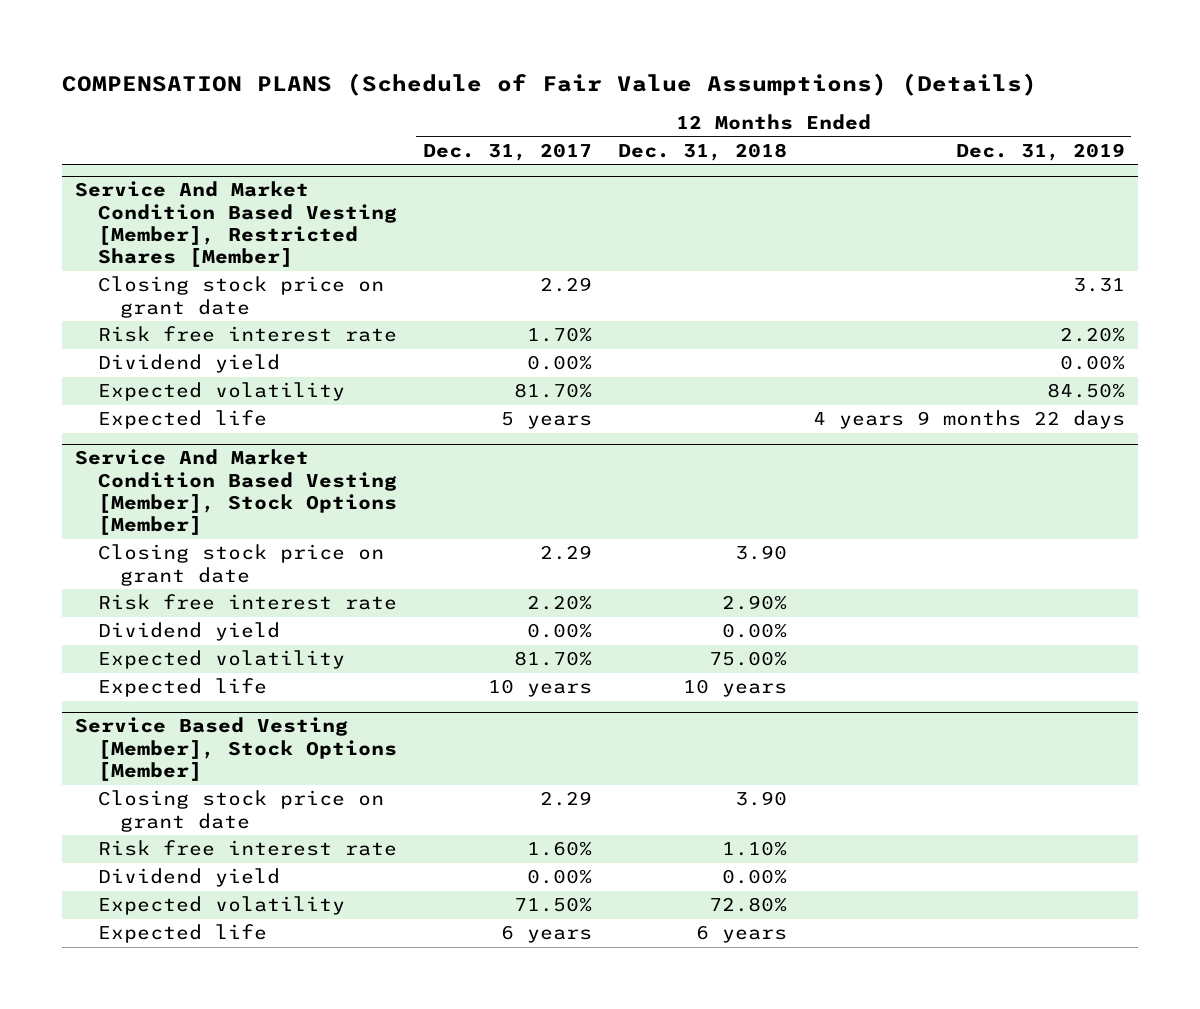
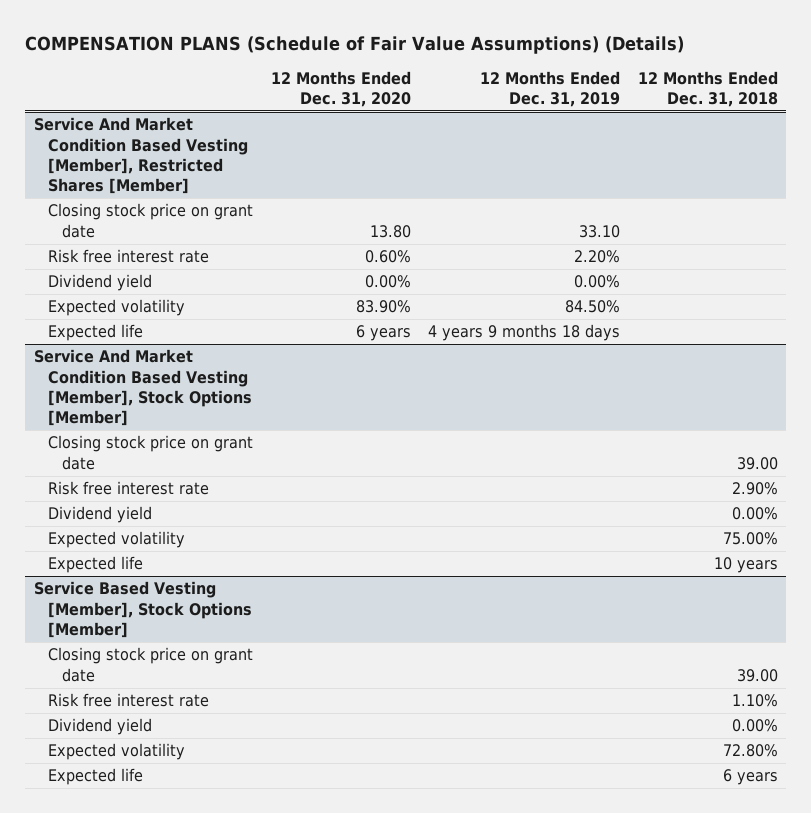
[422,143,592,162] Dec. 31, 2017 -> none
none -> [270,70,411,108] 12 Months Ended Dec. 31, 2020
[1072,278,1125,293] 3.31 -> [579,224,621,238] 33.10
[812,410,1125,430] 4 years 9 months 22 days -> [428,324,621,342] 4 years 9 months 18 days
[734,545,787,561] 3.90 -> [736,456,778,470] 39.00
[734,791,787,807] 3.90 -> [736,668,778,682] 39.00

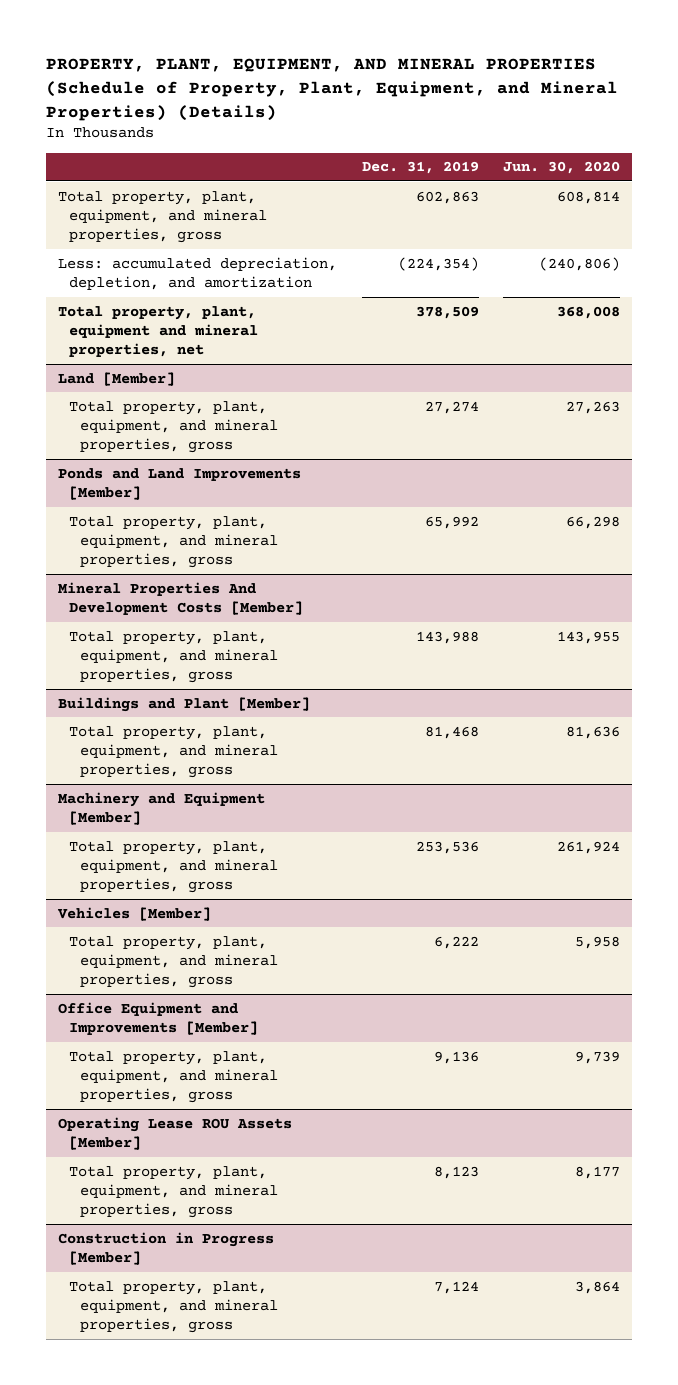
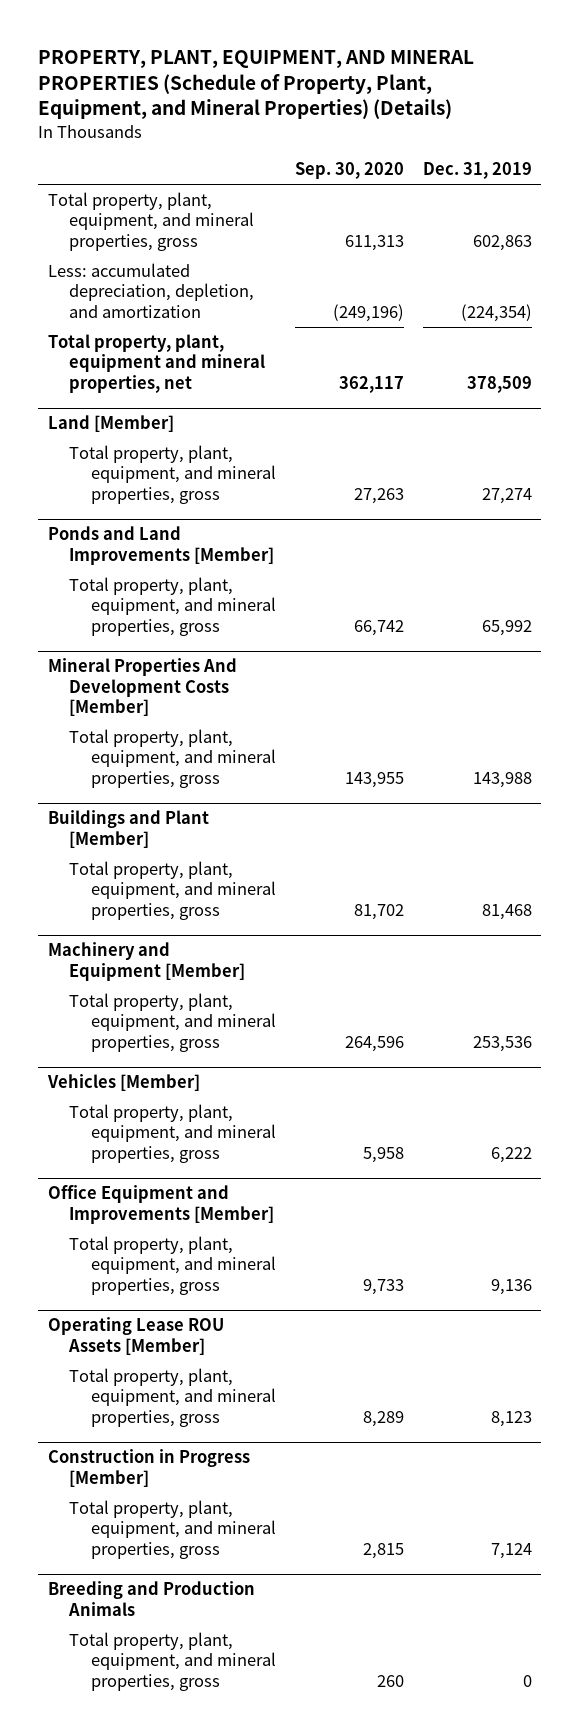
[503,161,621,175] Jun. 30, 2020 -> none
none -> [294,162,404,180] Sep. 30, 2020
none -> [47,1581,255,1616] Breeding and Production Animals
none -> [69,1632,277,1691] Total property, plant, equipment, and mineral properties, gross

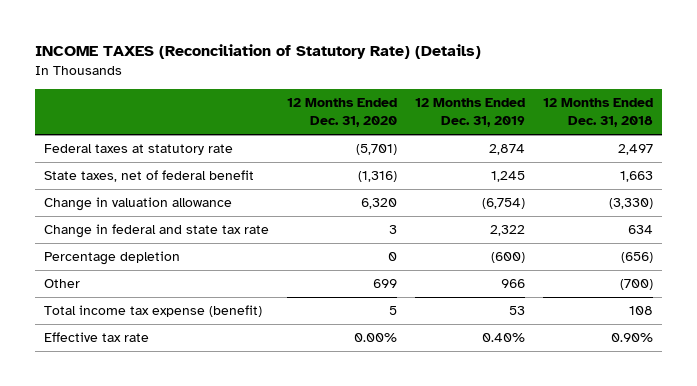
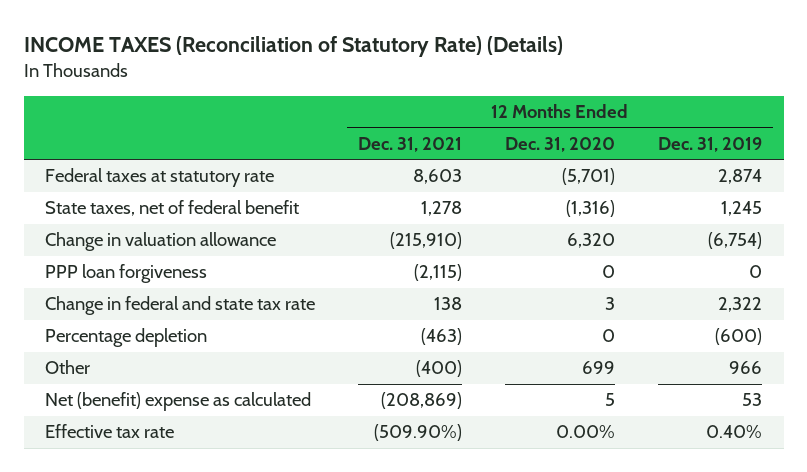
[542,98,653,128] 12 Months Ended Dec. 31, 2018 -> none
none -> [358,136,463,152] Dec. 31, 2021
none -> [45,264,208,284] PPP loan forgiveness
[43,305,262,318] Total income tax expense (benefit) -> [45,392,312,412] Net (benefit) expense as calculated

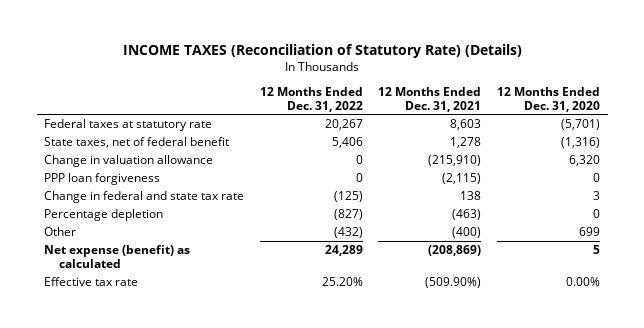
[658,136,763,152] Dec. 31, 2019 -> none
none -> [259,86,363,112] 12 Months Ended Dec. 31, 2022
[45,392,312,412] Net (benefit) expense as calculated -> [44,245,191,269] Net expense (benefit) as calculated

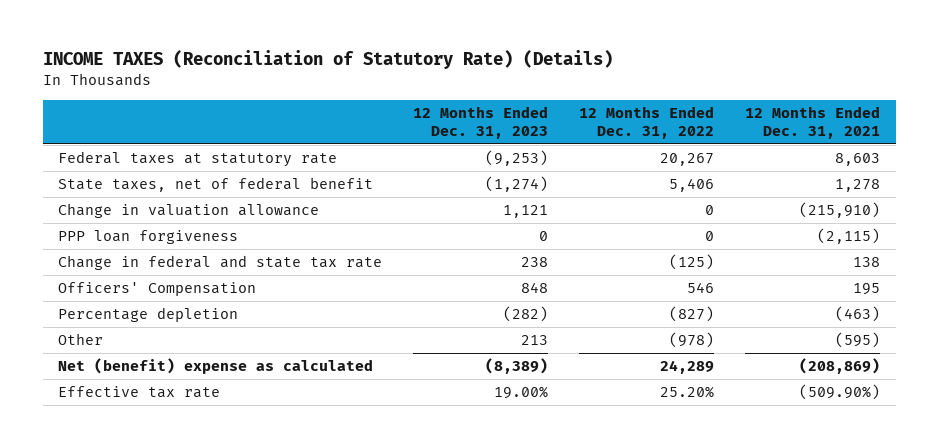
[497,86,601,112] 12 Months Ended Dec. 31, 2020 -> none
none -> [413,106,549,140] 12 Months Ended Dec. 31, 2023
none -> [58,282,257,297] Officers' Compensation
[333,227,363,239] (432) -> [669,332,715,349] (978)
[452,227,482,239] (400) -> [835,332,881,349] (595)
[44,245,191,269] Net expense (benefit) as calculated -> [58,358,374,375] Net (benefit) expense as calculated

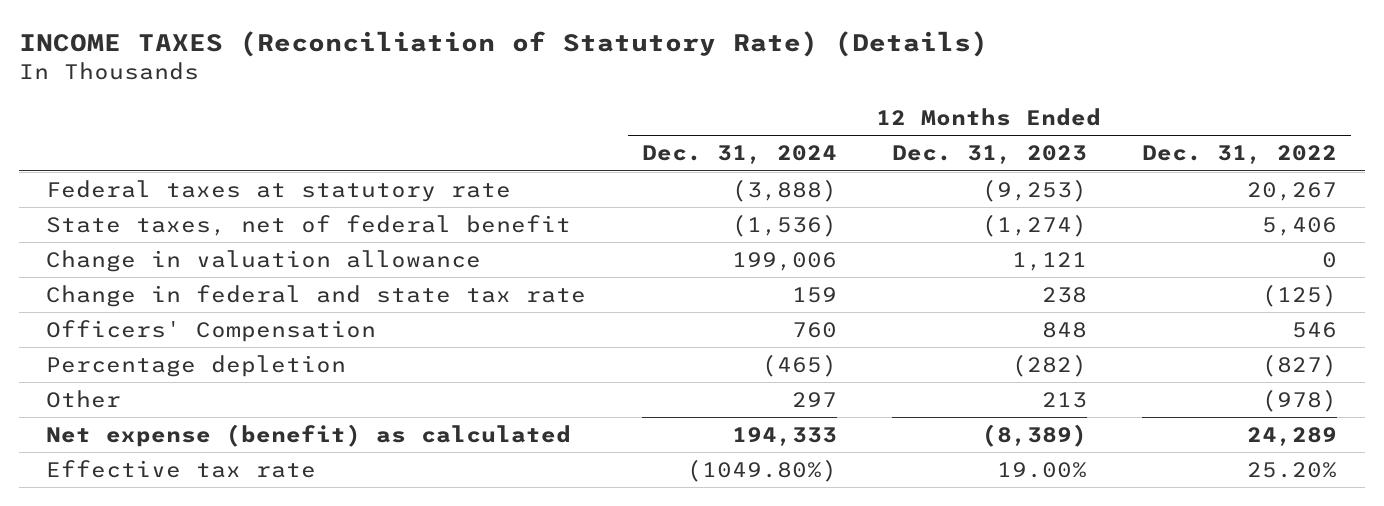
[745,106,881,140] 12 Months Ended Dec. 31, 2021 -> none
none -> [641,145,837,165] Dec. 31, 2024
[58,230,239,245] PPP loan forgiveness -> none
[58,358,374,375] Net (benefit) expense as calculated -> [46,423,572,447] Net expense (benefit) as calculated

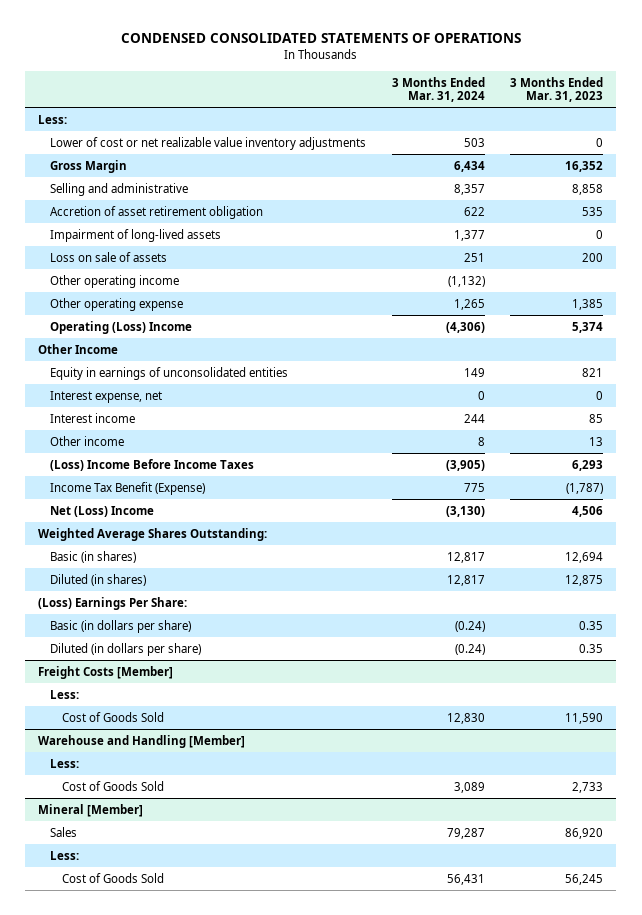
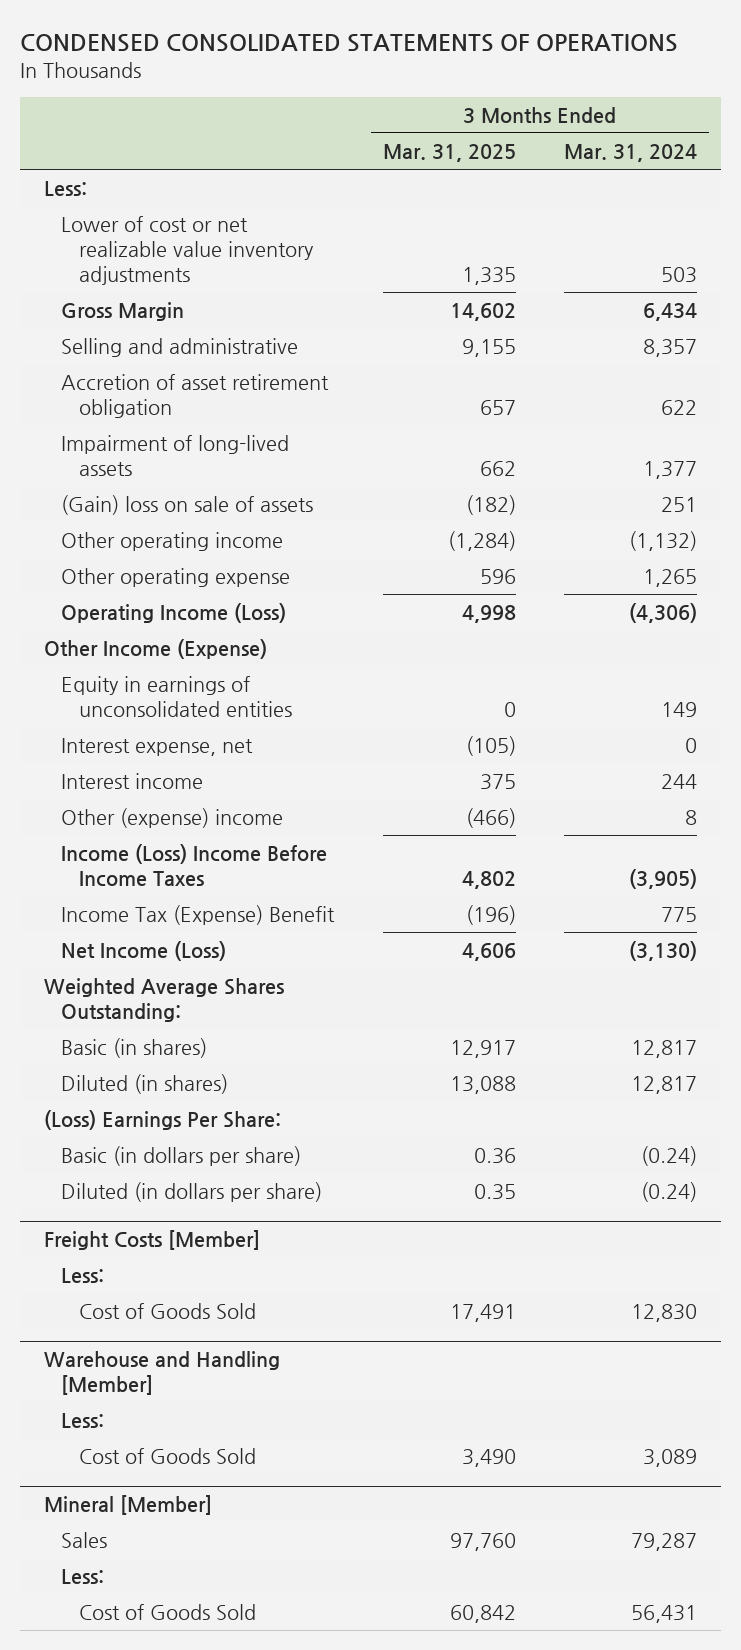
[510,76,604,103] 3 Months Ended Mar. 31, 2023 -> none
none -> [382,143,516,162] Mar. 31, 2025
[50,251,168,262] Loss on sale of assets -> [61,494,314,515] (Gain) loss on sale of assets
[50,320,193,334] Operating (Loss) Income -> [61,602,287,623] Operating Income (Loss)
[38,343,119,354] Other Income -> [43,638,267,659] Other Income (Expense)
[50,435,125,446] Other income -> [61,807,284,828] Other (expense) income
[50,458,255,471] (Loss) Income Before Income Taxes -> [61,843,328,887] Income (Loss) Income Before Income Taxes
[50,481,206,495] Income Tax Benefit (Expense) -> [61,904,336,925] Income Tax (Expense) Benefit
[50,505,155,517] Net (Loss) Income -> [61,940,227,961] Net Income (Loss)

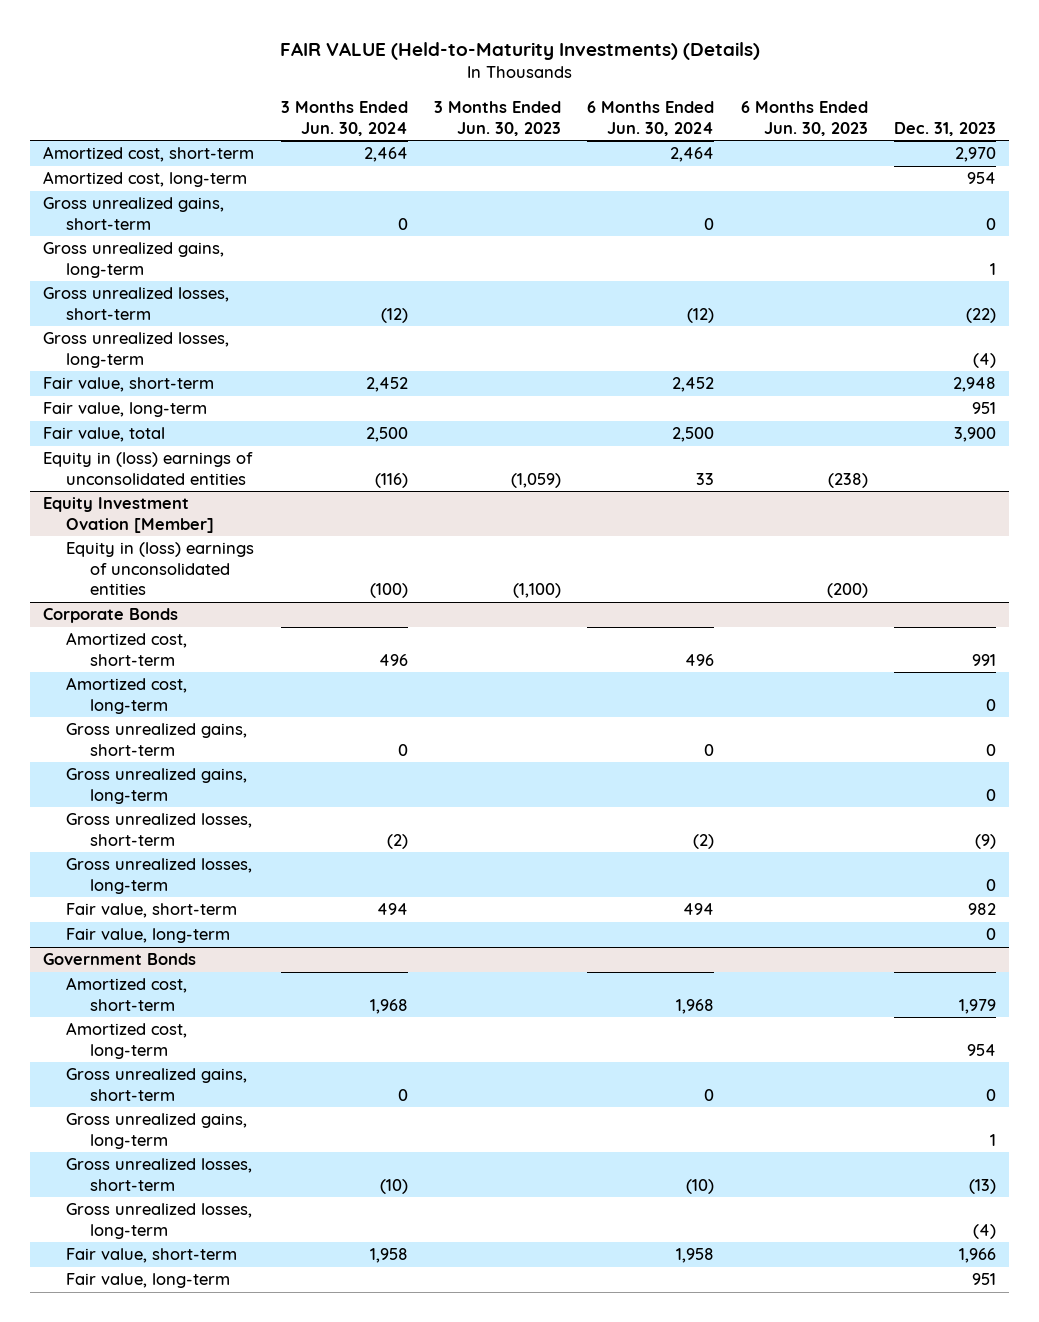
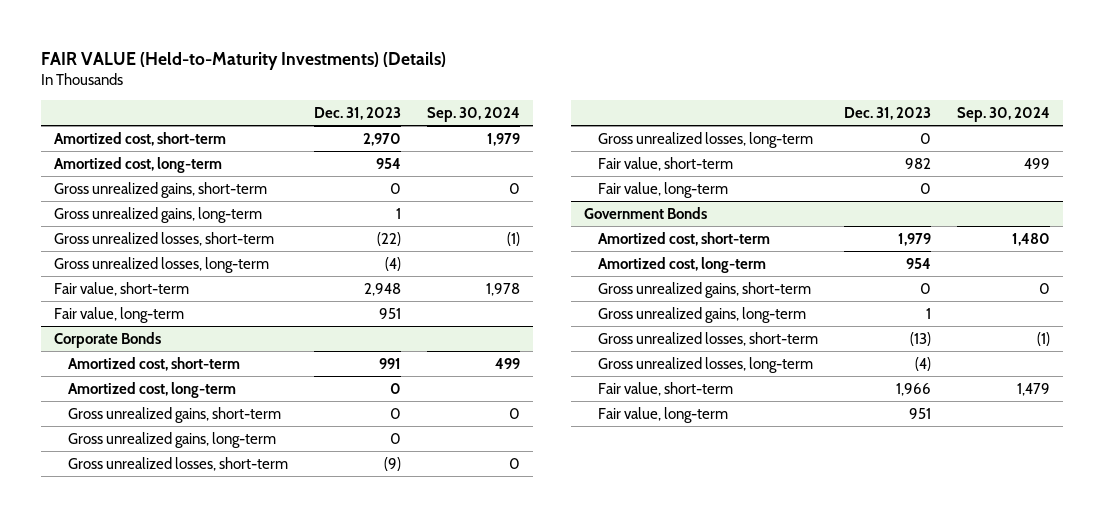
[280,101,408,136] 3 Months Ended Jun. 30, 2024 -> none
[434,101,562,136] 3 Months Ended Jun. 30, 2023 -> none
[587,101,715,136] 6 Months Ended Jun. 30, 2024 -> none
[740,101,868,136] 6 Months Ended Jun. 30, 2023 -> none
none -> [426,107,520,123] Sep. 30, 2024
[43,427,166,443] Fair value, total -> none
[43,452,254,485] Equity in (loss) earnings of unconsolidated entities -> none
[43,497,215,533] Equity Investment Ovation [Member] -> none
[66,542,255,596] Equity in (loss) earnings of unconsolidated entities -> none

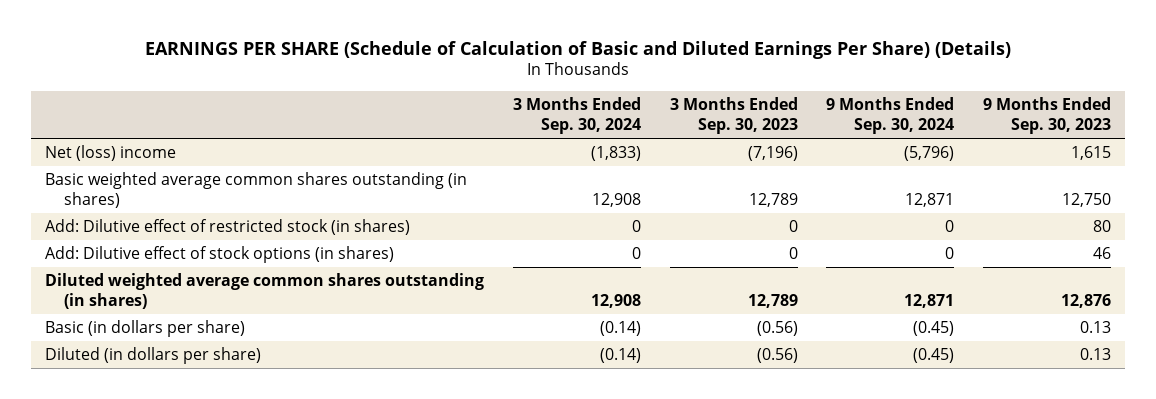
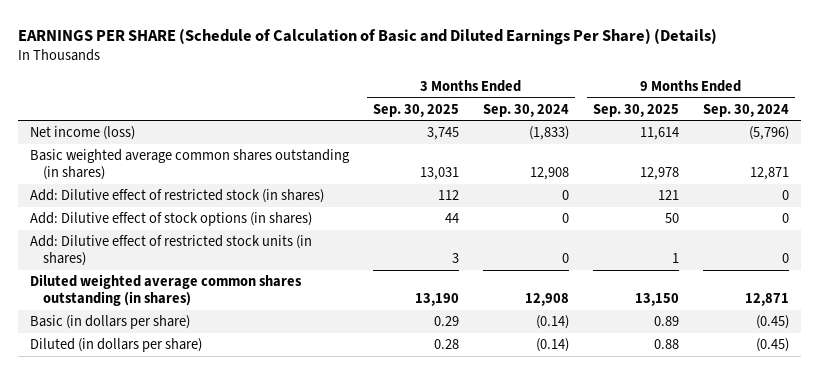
[669,96,798,134] 3 Months Ended Sep. 30, 2023 -> none
[983,96,1112,134] 9 Months Ended Sep. 30, 2023 -> none
none -> [373,103,460,117] Sep. 30, 2025
none -> [593,103,680,117] Sep. 30, 2025
[45,145,177,162] Net (loss) income -> [30,126,136,141] Net income (loss)
none -> [30,235,313,267] Add: Dilutive effect of restricted stock units (in shares)

